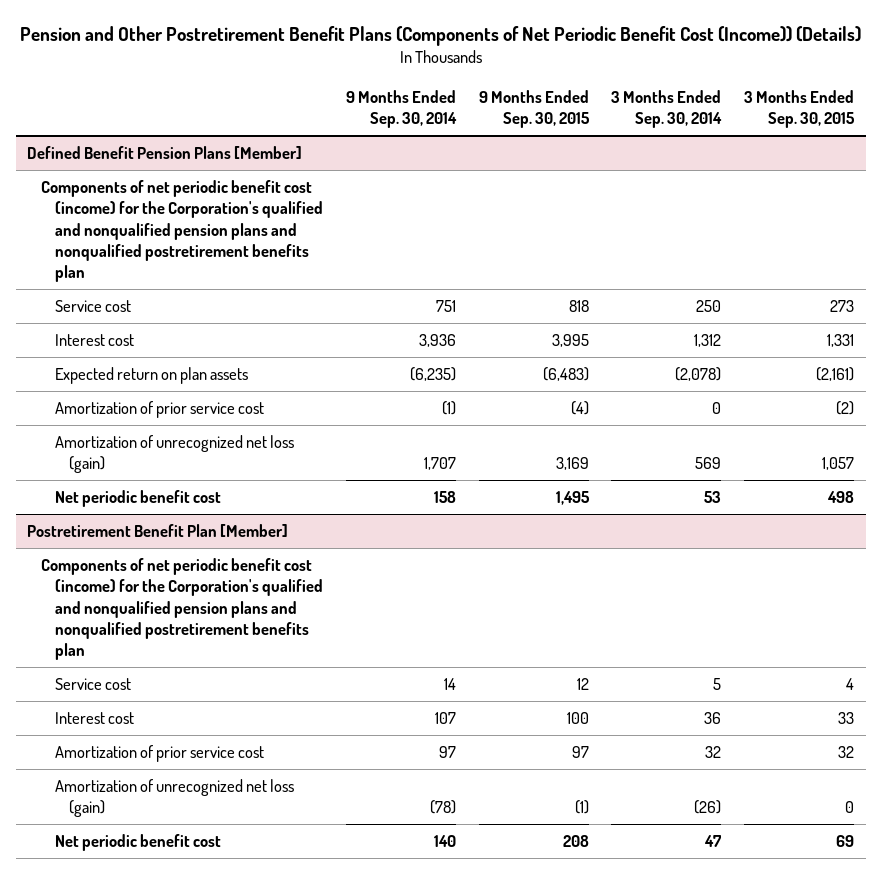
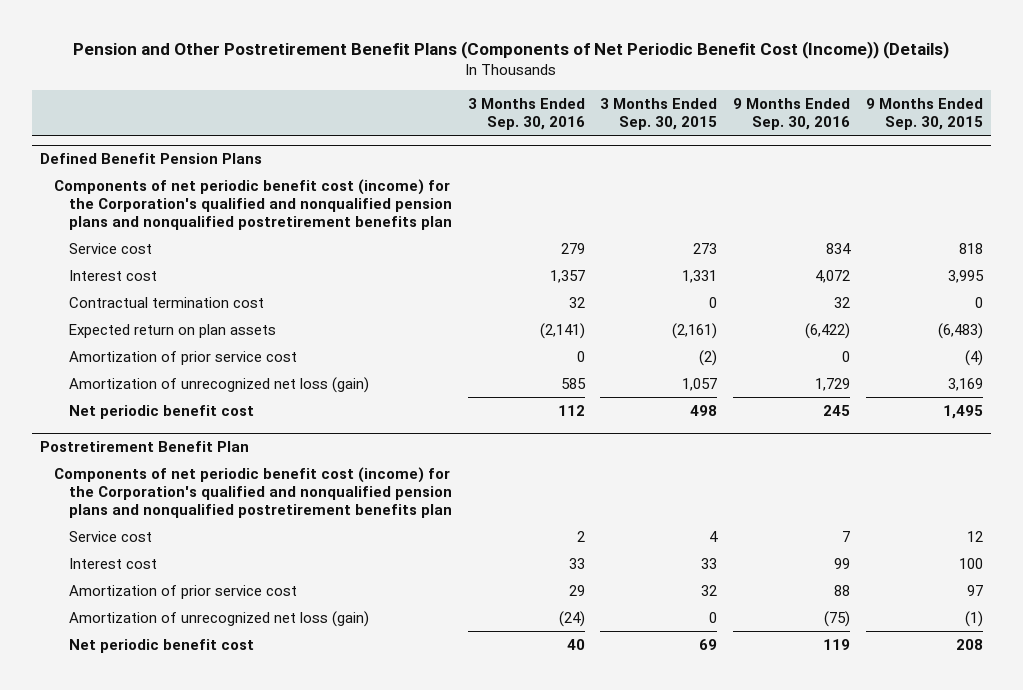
[345,89,457,129] 9 Months Ended Sep. 30, 2014 -> none
[611,89,723,129] 3 Months Ended Sep. 30, 2014 -> none
none -> [467,98,585,131] 3 Months Ended Sep. 30, 2016
none -> [732,98,850,131] 9 Months Ended Sep. 30, 2016
[27,146,303,160] Defined Benefit Pension Plans [Member] -> [39,152,262,164] Defined Benefit Pension Plans
none -> [68,296,264,308] Contractual termination cost
[27,524,289,538] Postretirement Benefit Plan [Member] -> [39,440,249,452] Postretirement Benefit Plan

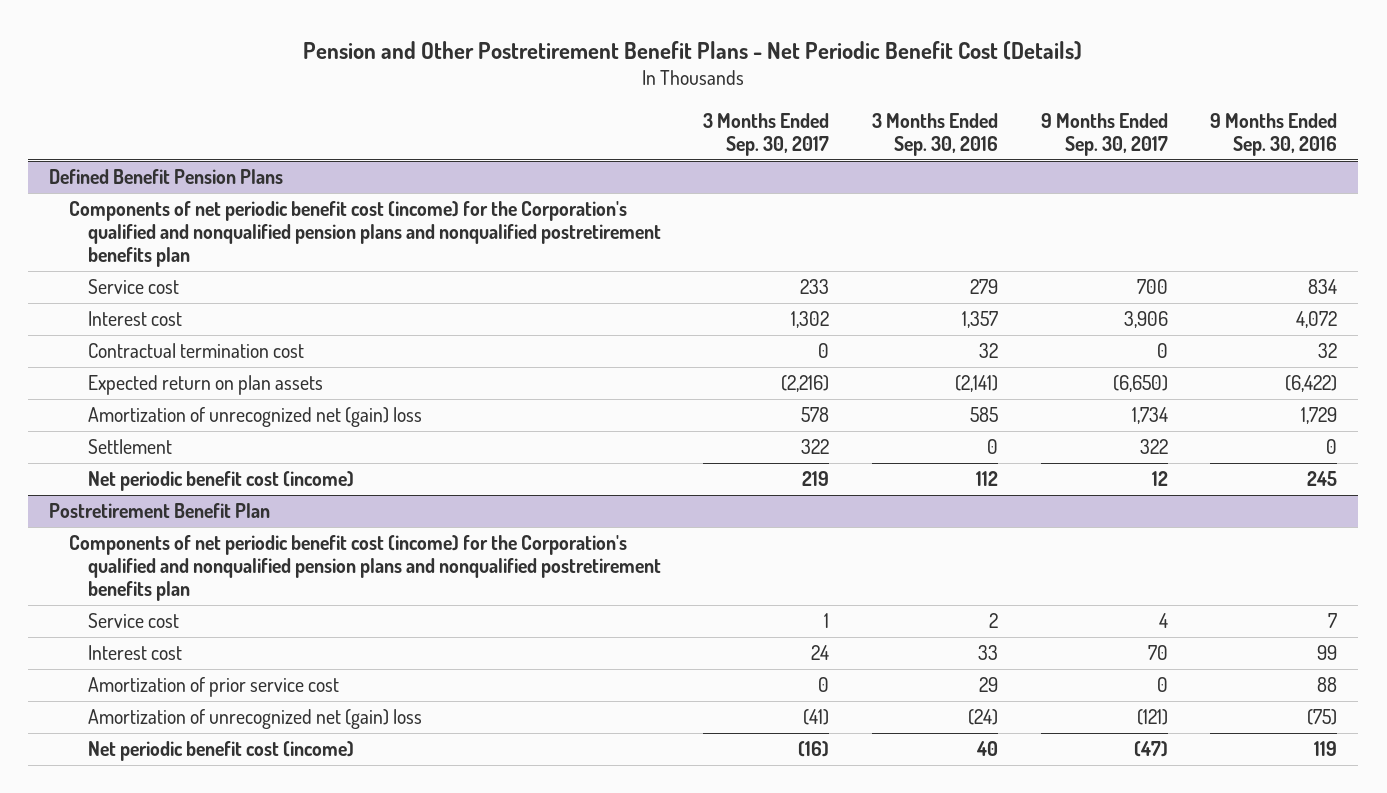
[73,41,950,60] Pension and Other Postretirement Benefit Plans (Components of Net Periodic Benefit Cost (Income)) (Details) -> [303,40,1083,60] Pension and Other Postretirement Benefit Plans - Net Periodic Benefit Cost (Details)
[600,98,718,131] 3 Months Ended Sep. 30, 2015 -> none
[865,98,983,131] 9 Months Ended Sep. 30, 2015 -> none
none -> [703,112,830,156] 3 Months Ended Sep. 30, 2017
none -> [1040,112,1168,156] 9 Months Ended Sep. 30, 2017
[68,350,297,365] Amortization of prior service cost -> none
[68,376,369,393] Amortization of unrecognized net loss (gain) -> [87,406,422,427] Amortization of unrecognized net (gain) loss
none -> [87,438,172,454] Settlement
[68,404,254,419] Net periodic benefit cost -> [87,470,354,491] Net periodic benefit cost (income)
[68,610,369,627] Amortization of unrecognized net loss (gain) -> [87,708,422,729] Amortization of unrecognized net (gain) loss
[68,638,254,653] Net periodic benefit cost -> [87,740,354,761] Net periodic benefit cost (income)

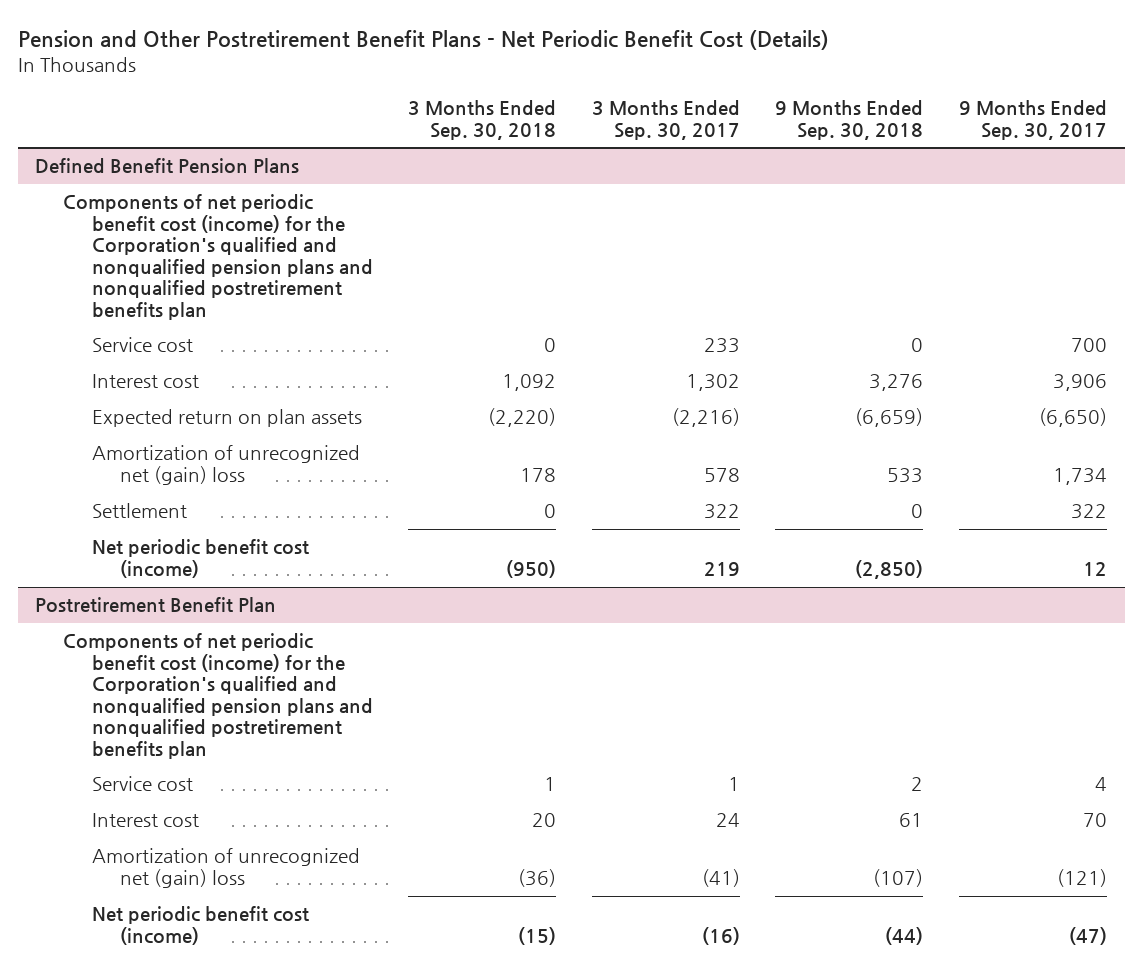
[872,112,999,156] 3 Months Ended Sep. 30, 2016 -> none
[1210,112,1338,156] 9 Months Ended Sep. 30, 2016 -> none
none -> [408,100,557,140] 3 Months Ended Sep. 30, 2018
none -> [775,100,924,140] 9 Months Ended Sep. 30, 2018
[87,342,304,358] Contractual termination cost -> none
[87,676,339,697] Amortization of prior service cost -> none

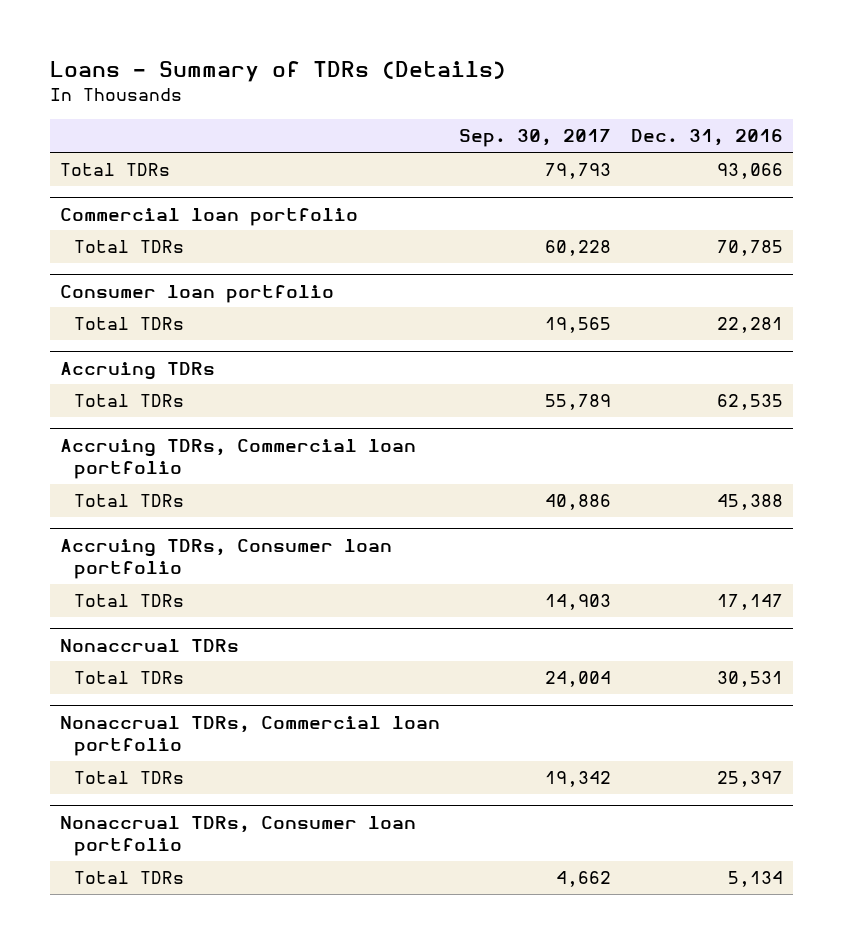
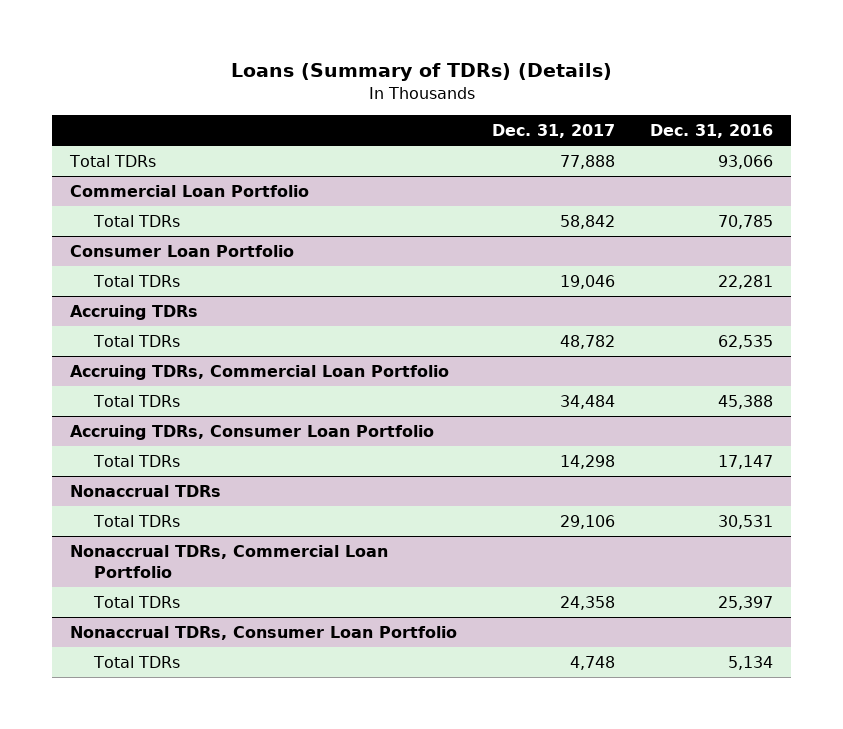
[49,61,506,83] Loans - Summary of TDRs (Details) -> [230,63,612,82] Loans (Summary of TDRs) (Details)
[459,129,612,148] Sep. 30, 2017 -> none
none -> [492,124,616,139] Dec. 31, 2017
[59,207,358,226] Commercial loan portfolio -> [69,185,309,198] Commercial Loan Portfolio
[59,284,334,303] Consumer loan portfolio -> [69,245,294,258] Consumer Loan Portfolio
[59,438,416,480] Accruing TDRs, Commercial loan portfolio -> [69,365,449,381] Accruing TDRs, Commercial Loan Portfolio
[59,538,392,580] Accruing TDRs, Consumer loan portfolio -> [69,425,434,441] Accruing TDRs, Consumer Loan Portfolio
[59,715,440,757] Nonaccrual TDRs, Commercial loan portfolio -> [69,545,388,578] Nonaccrual TDRs, Commercial Loan Portfolio
[59,815,416,857] Nonaccrual TDRs, Consumer loan portfolio -> [69,626,457,641] Nonaccrual TDRs, Consumer Loan Portfolio

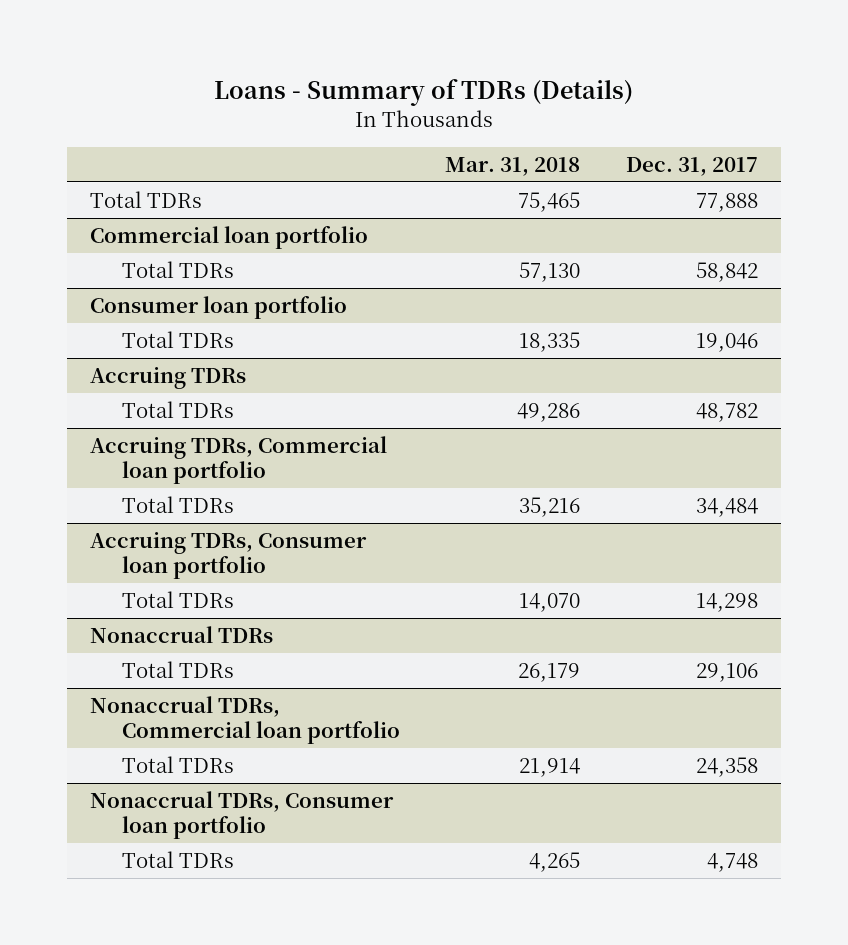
[230,63,612,82] Loans (Summary of TDRs) (Details) -> [213,78,633,106] Loans - Summary of TDRs (Details)
[650,124,774,139] Dec. 31, 2016 -> none
none -> [445,157,581,177] Mar. 31, 2018
[69,185,309,198] Commercial Loan Portfolio -> [89,225,368,249] Commercial loan portfolio
[69,245,294,258] Consumer Loan Portfolio -> [89,295,347,319] Consumer loan portfolio
[69,365,449,381] Accruing TDRs, Commercial Loan Portfolio -> [89,435,387,485] Accruing TDRs, Commercial loan portfolio
[69,425,434,441] Accruing TDRs, Consumer Loan Portfolio -> [89,531,367,580] Accruing TDRs, Consumer loan portfolio
[69,545,388,578] Nonaccrual TDRs, Commercial Loan Portfolio -> [89,695,400,745] Nonaccrual TDRs, Commercial loan portfolio
[69,626,457,641] Nonaccrual TDRs, Consumer Loan Portfolio -> [89,790,394,840] Nonaccrual TDRs, Consumer loan portfolio

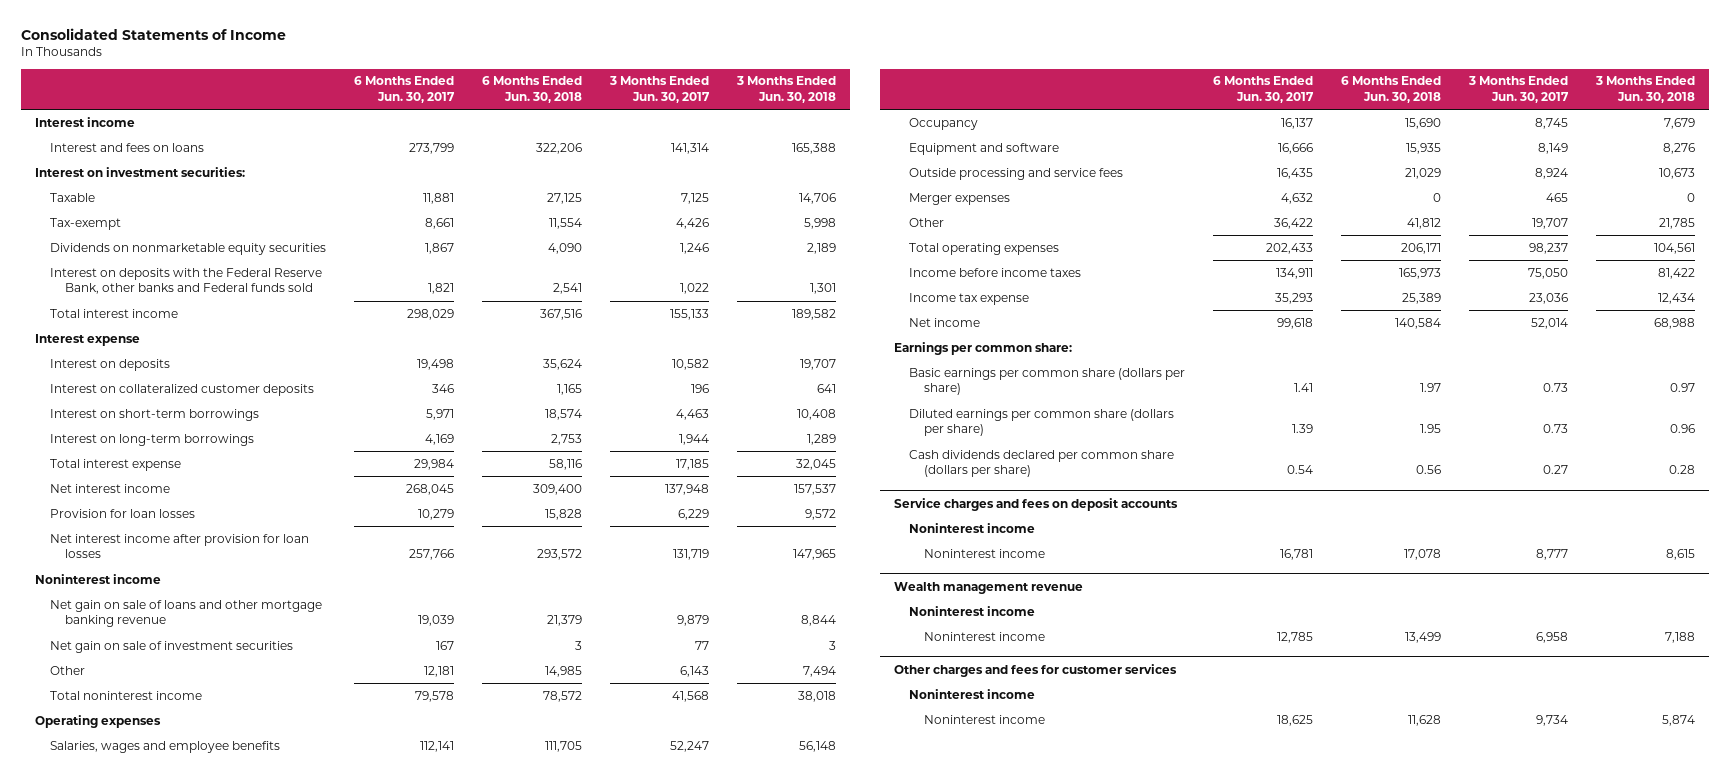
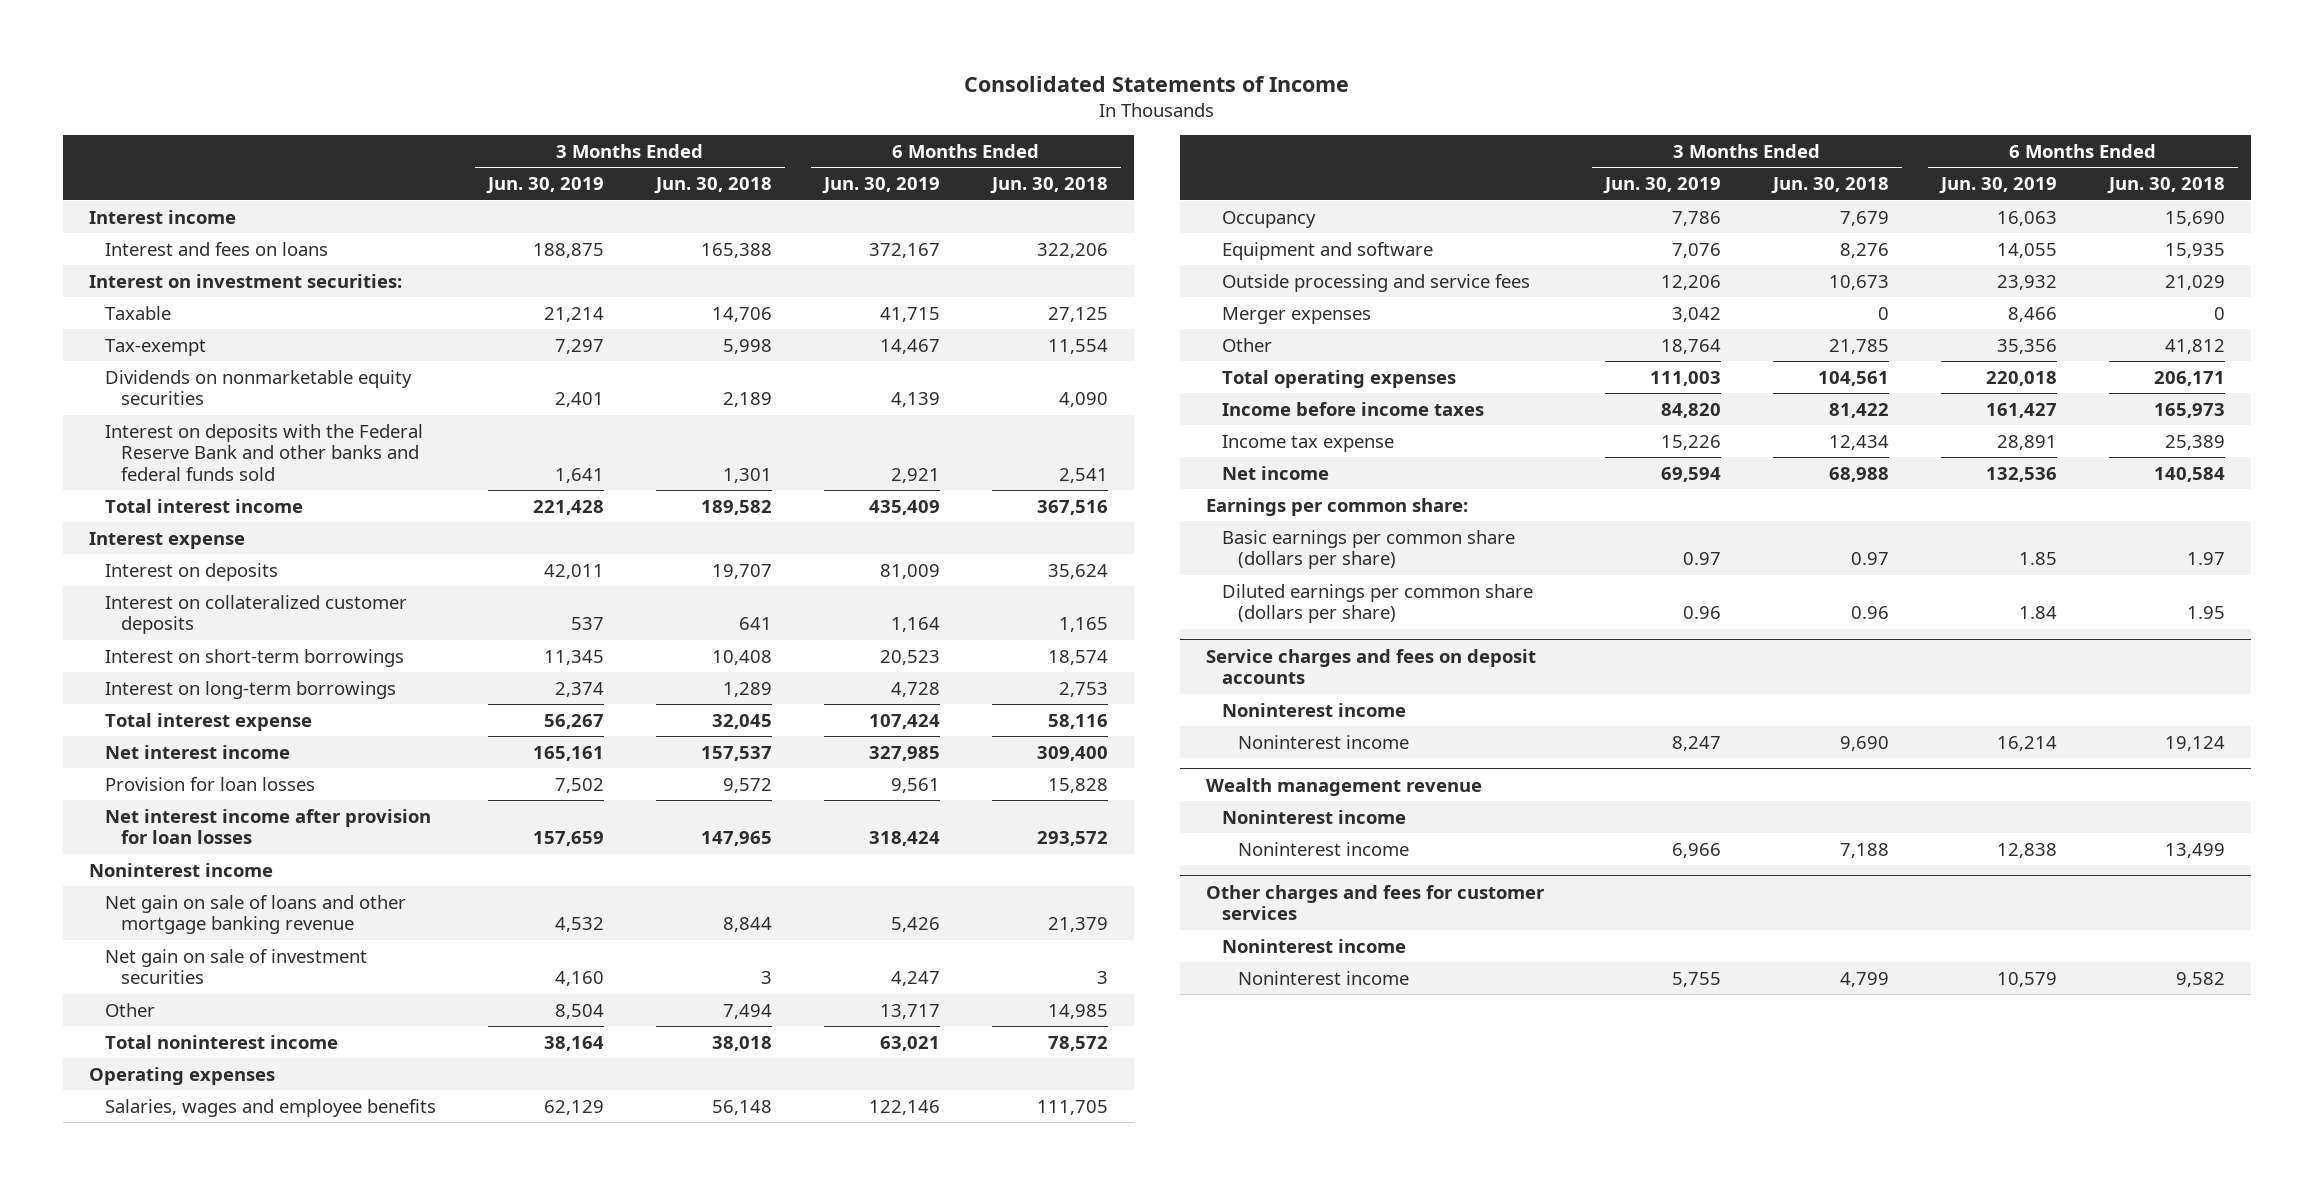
[353,76,455,103] 6 Months Ended Jun. 30, 2017 -> none
[608,76,710,103] 3 Months Ended Jun. 30, 2017 -> none
none -> [486,177,605,195] Jun. 30, 2019
none -> [821,177,940,195] Jun. 30, 2019
[49,267,322,295] Interest on deposits with the Federal Reserve Bank, other banks and Federal funds sold -> [105,423,424,481] Interest on deposits with the Federal Reserve Bank and other banks and federal funds sold
[909,449,1175,478] Cash dividends declared per common share (dollars per share) -> none
[1404,548,1442,560] 17,078 -> [2164,735,2225,751] 19,124
[1666,548,1696,560] 8,615 -> [1839,735,1889,751] 9,690
[1408,714,1442,726] 11,628 -> [2175,971,2225,987] 9,582
[1662,714,1696,726] 5,874 -> [1839,971,1889,987] 4,799

